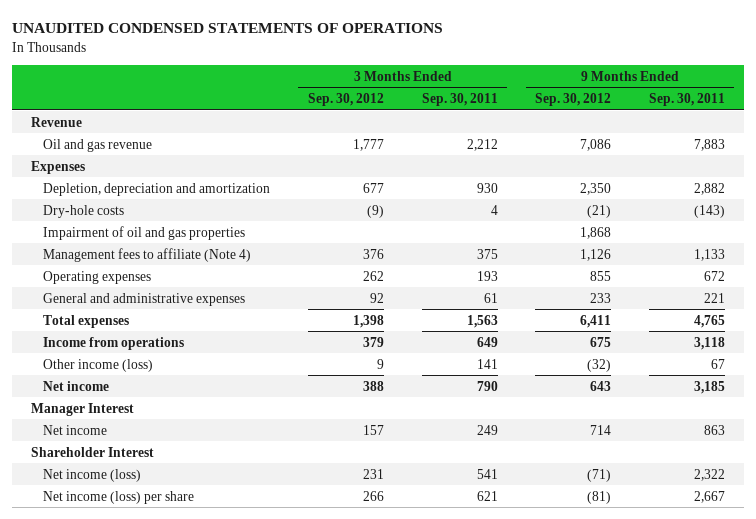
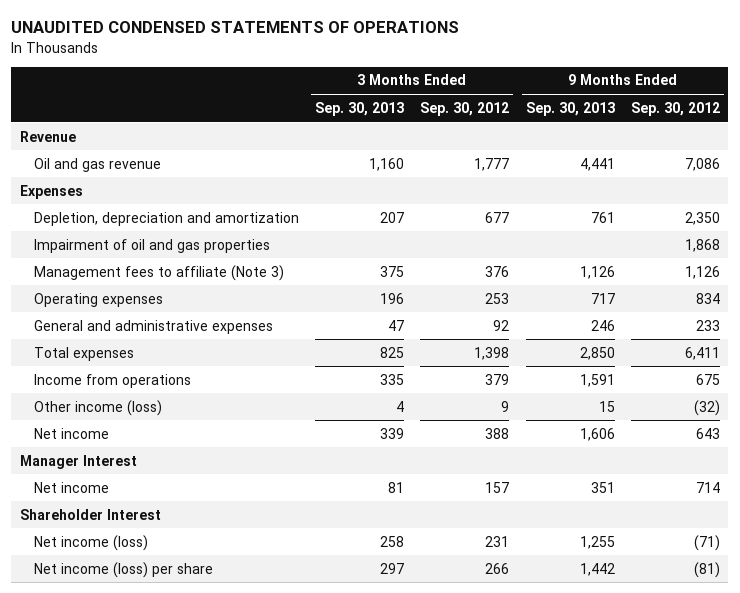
[421,93,498,107] Sep. 30, 2011 -> none
[648,93,725,107] Sep. 30, 2011 -> none
none -> [314,101,404,116] Sep. 30, 2013
none -> [525,101,615,116] Sep. 30, 2013
[43,204,125,218] Dry-hole costs -> none
[43,247,252,262] Management fees to affiliate (Note 4) -> [33,264,284,281] Management fees to affiliate (Note 3)
[362,270,384,281] 262 -> [485,292,510,304] 253
[590,270,612,281] 855 -> [695,292,720,304] 834

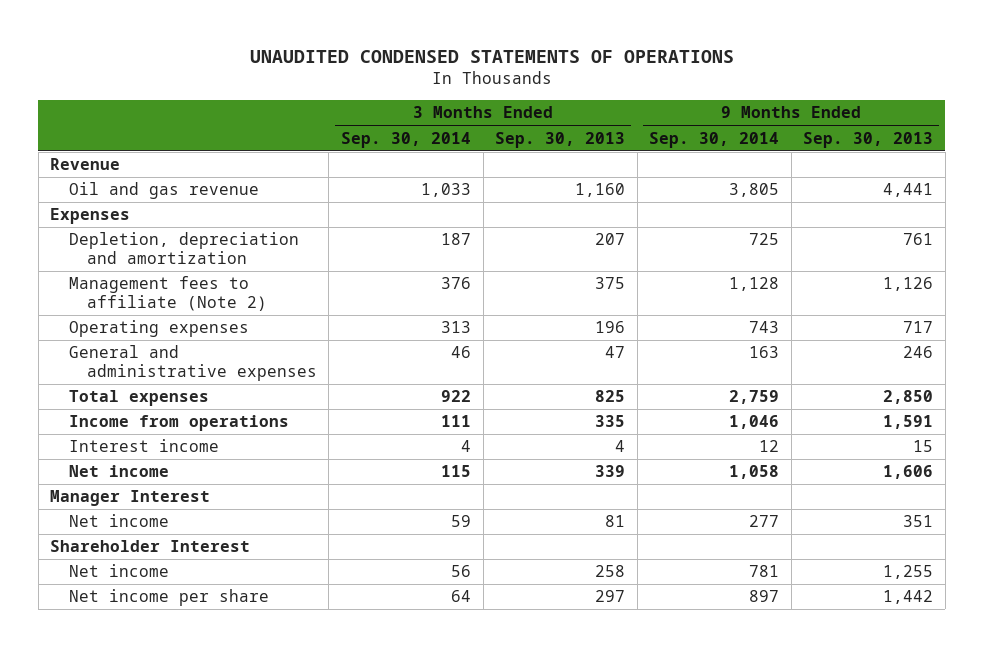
[420,101,510,116] Sep. 30, 2012 -> none
[630,101,720,116] Sep. 30, 2012 -> none
none -> [341,131,472,148] Sep. 30, 2014
none -> [649,131,780,148] Sep. 30, 2014
[33,238,270,253] Impairment of oil and gas properties -> none
[33,264,284,281] Management fees to affiliate (Note 3) -> [68,276,267,312] Management fees to affiliate (Note 2)
[33,399,162,416] Other income (loss) -> [68,439,219,453] Interest income
[33,534,148,551] Net income (loss) -> [68,564,169,578] Net income
[33,561,213,578] Net income (loss) per share -> [68,589,269,607] Net income per share

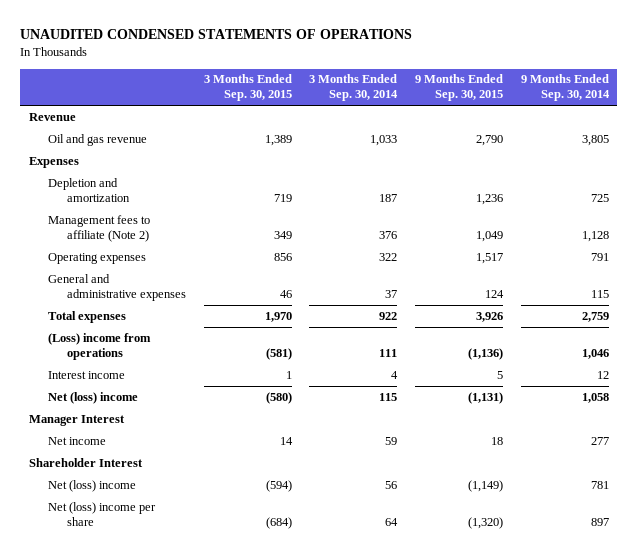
[495,131,626,148] Sep. 30, 2013 -> none
[803,131,934,148] Sep. 30, 2013 -> none
none -> [203,74,292,102] 3 Months Ended Sep. 30, 2015
none -> [415,74,504,102] 9 Months Ended Sep. 30, 2015
[68,232,299,265] Depletion, depreciation and amortization -> [48,177,131,202] Depletion and amortization
[441,321,472,334] 313 -> [379,252,398,261] 322
[749,321,780,334] 743 -> [590,252,609,261] 791
[451,346,472,359] 46 -> [385,289,398,298] 37
[749,346,780,359] 163 -> [590,289,609,298] 115
[68,415,289,432] Income from operations -> [48,332,152,360] (Loss) income from operations
[68,465,169,478] Net income -> [48,391,139,404] Net (loss) income
[68,564,169,578] Net income -> [48,479,137,492] Net (loss) income
[68,589,269,607] Net income per share -> [48,501,157,526] Net (loss) income per share

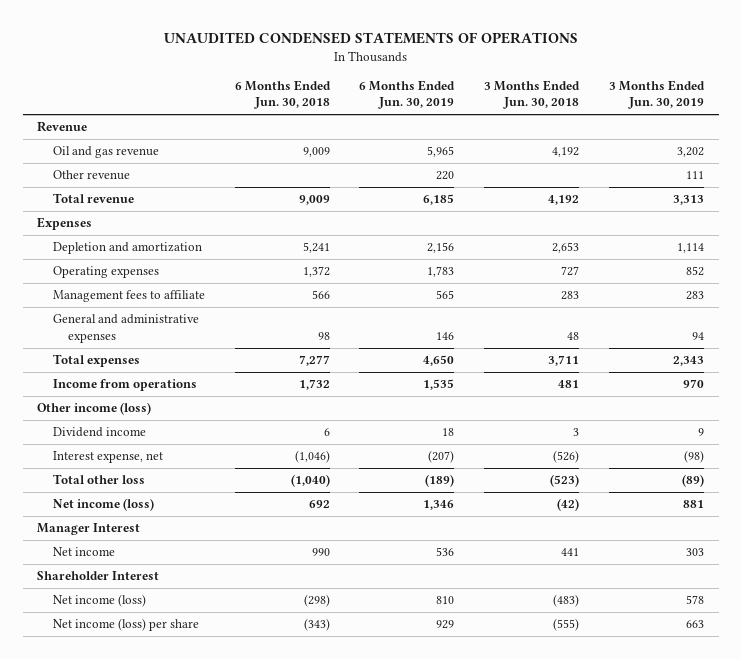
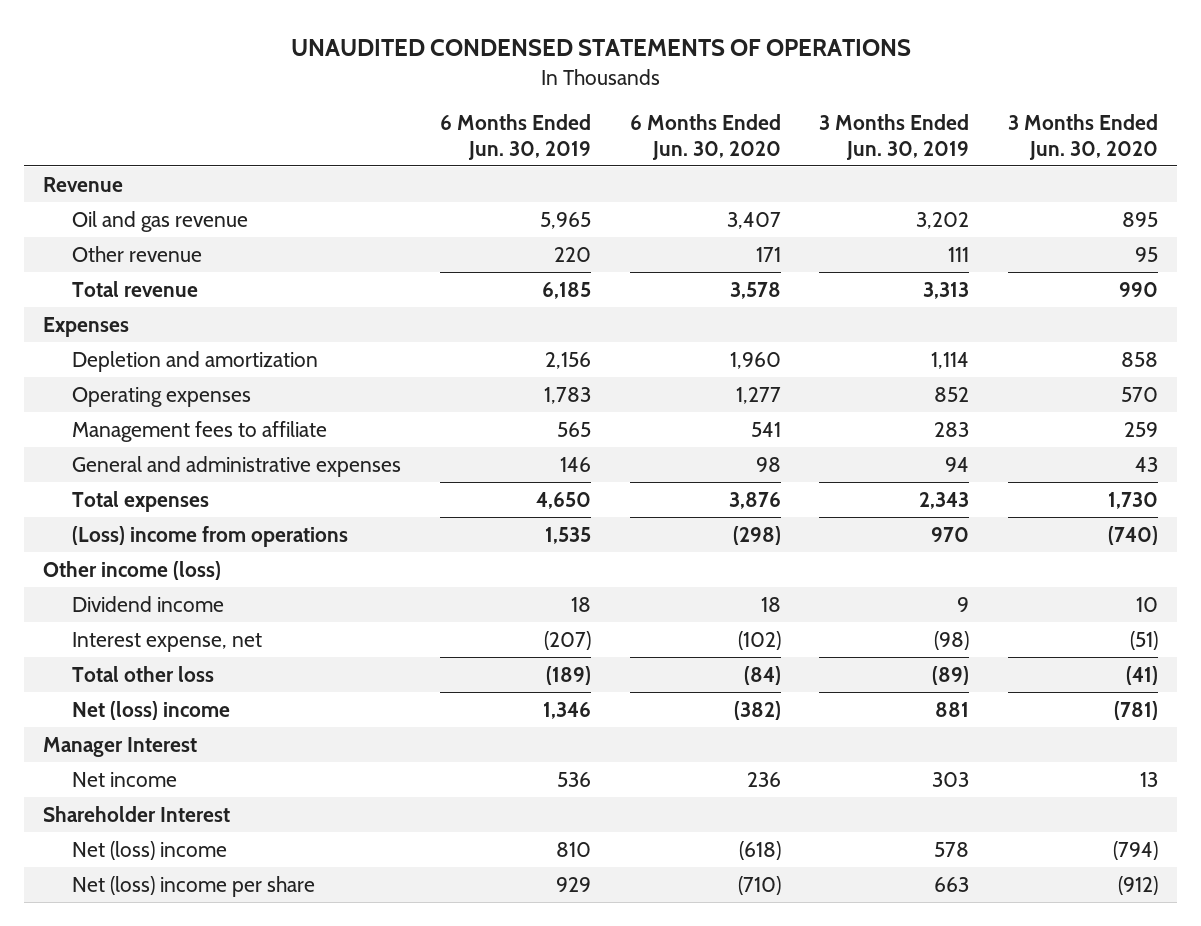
[234,80,331,110] 6 Months Ended Jun. 30, 2018 -> none
[484,80,581,110] 3 Months Ended Jun. 30, 2018 -> none
none -> [629,114,781,160] 6 Months Ended Jun. 30, 2020
none -> [1007,114,1158,160] 3 Months Ended Jun. 30, 2020
[52,379,197,392] Income from operations -> [72,525,349,547] (Loss) income from operations
[52,498,154,512] Net income (loss) -> [72,700,231,720] Net (loss) income
[52,594,146,608] Net income (loss) -> [72,840,228,860] Net (loss) income
[52,618,199,632] Net income (loss) per share -> [72,875,316,897] Net (loss) income per share

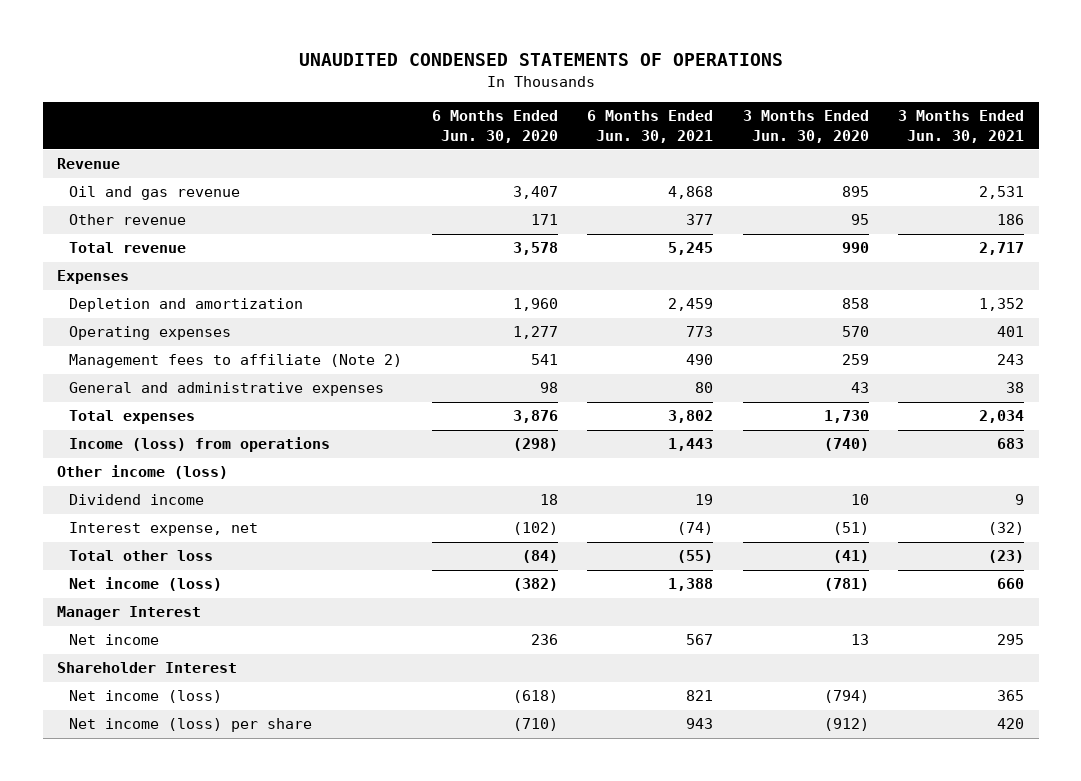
[439,114,591,160] 6 Months Ended Jun. 30, 2019 -> none
[819,114,970,160] 3 Months Ended Jun. 30, 2019 -> none
none -> [587,110,714,143] 6 Months Ended Jun. 30, 2021
none -> [897,110,1024,143] 3 Months Ended Jun. 30, 2021
[72,420,328,442] Management fees to affiliate -> [69,354,403,369] Management fees to affiliate (Note 2)
[72,525,349,547] (Loss) income from operations -> [69,437,331,453] Income (loss) from operations
[72,700,231,720] Net (loss) income -> [69,577,223,592] Net income (loss)
[72,840,228,860] Net (loss) income -> [69,690,223,704] Net income (loss)
[72,875,316,897] Net (loss) income per share -> [69,718,313,733] Net income (loss) per share

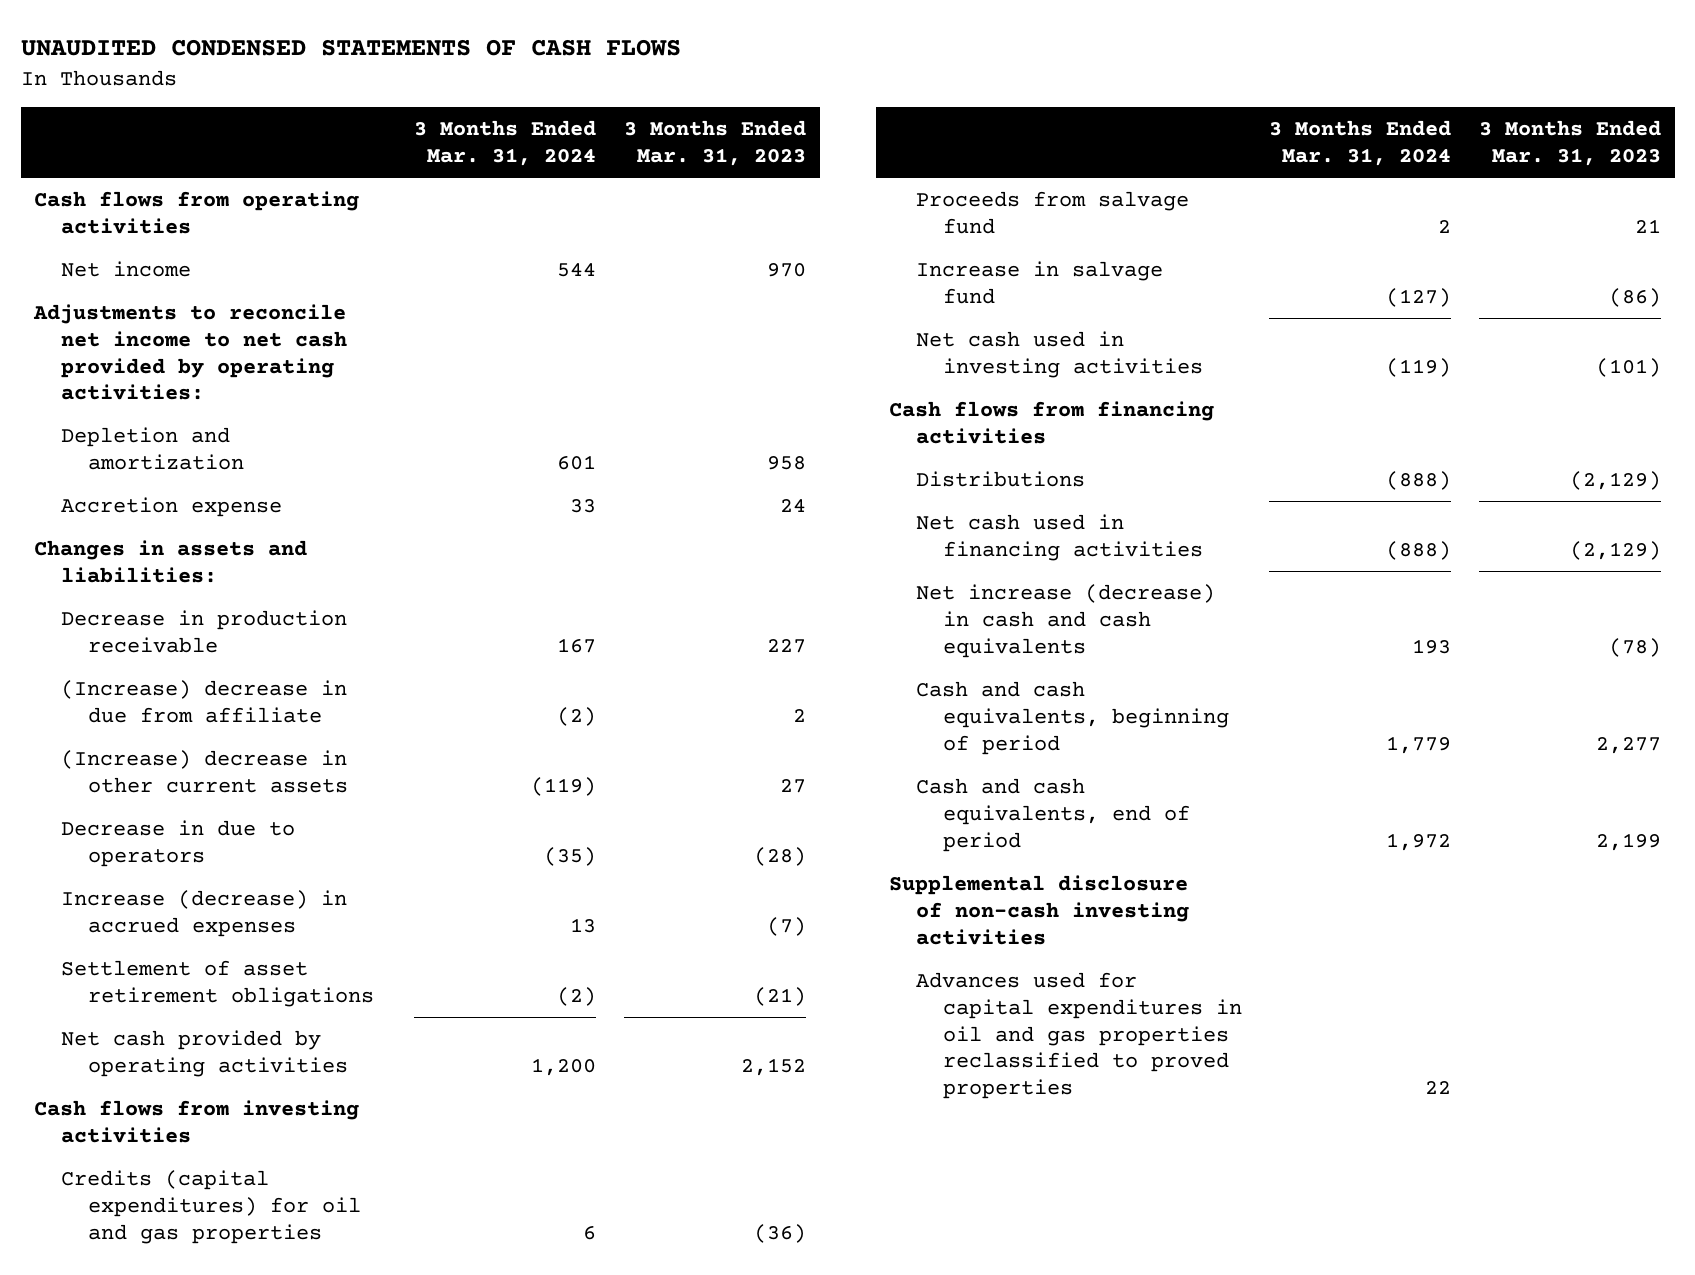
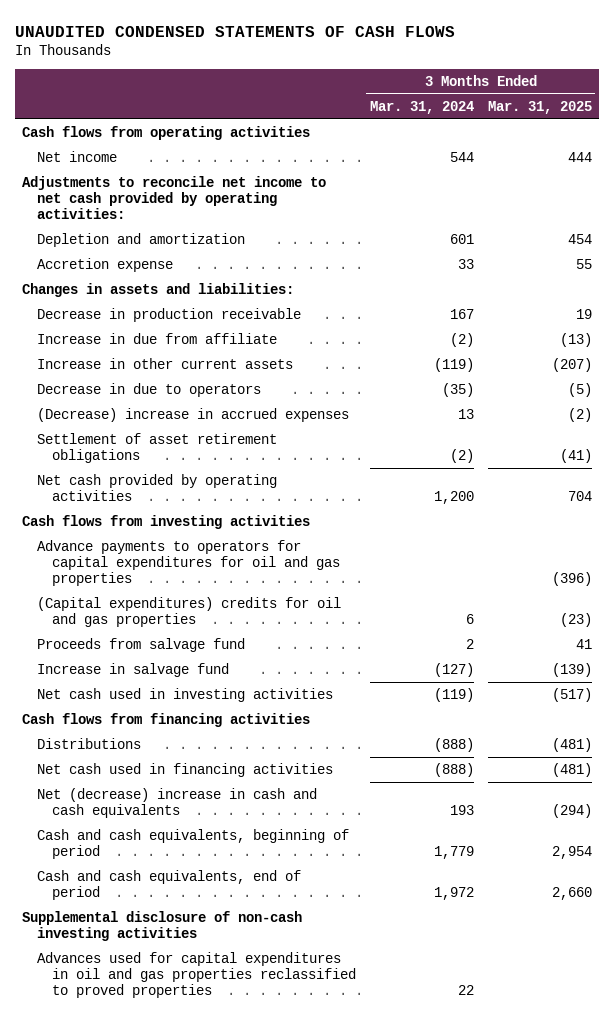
[624,120,807,167] 3 Months Ended Mar. 31, 2023 -> none
none -> [487,100,592,114] Mar. 31, 2025
[61,680,348,723] (Increase) decrease in due from affiliate -> [36,332,277,344] Increase in due from affiliate
[61,750,348,793] (Increase) decrease in other current assets -> [36,357,293,369] Increase in other current assets
[61,890,348,937] Increase (decrease) in accrued expenses -> [36,407,349,422] (Decrease) increase in accrued expenses
none -> [36,539,340,587] Advance payments to operators for capital expenditures for oil and gas properties
[61,1170,361,1244] Credits (capital expenditures) for oil and gas properties -> [36,596,341,628] (Capital expenditures) credits for oil and gas properties
[915,584,1215,658] Net increase (decrease) in cash and cash equivalents -> [36,787,317,819] Net (decrease) increase in cash and cash equivalents

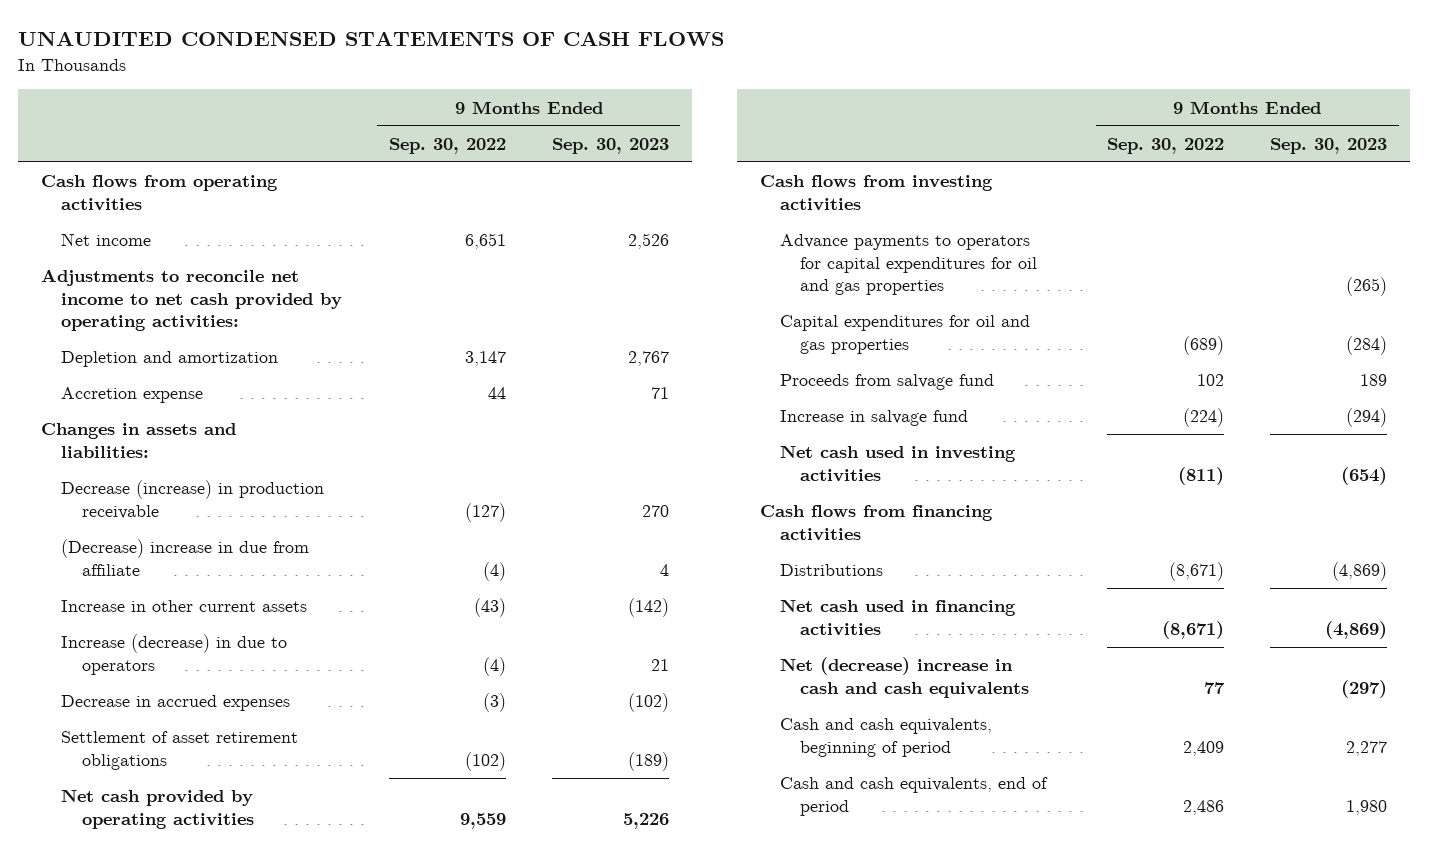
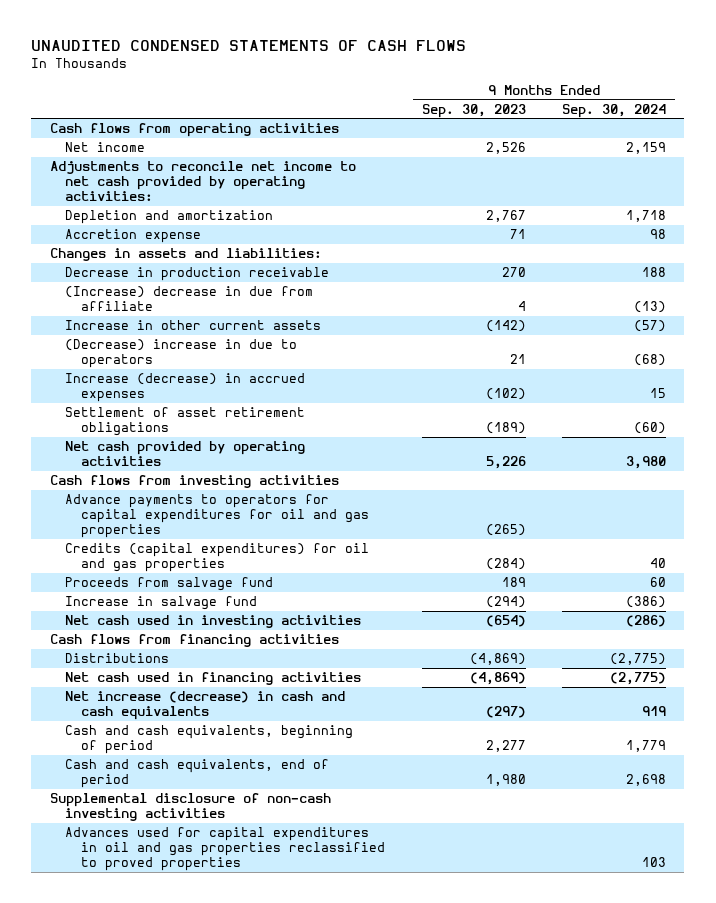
[388,137,506,154] Sep. 30, 2022 -> none
none -> [562,103,667,118] Sep. 30, 2024
[61,480,325,519] Decrease (increase) in production receivable -> [65,267,330,282] Decrease in production receivable
[61,539,310,576] (Decrease) increase in due from affiliate -> [65,286,314,312] (Increase) decrease in due from affiliate
[61,634,288,675] Increase (decrease) in due to operators -> [65,339,298,369] (Decrease) increase in due to operators
[61,695,291,712] Decrease in accrued expenses -> [65,373,306,403] Increase (decrease) in accrued expenses
[780,315,1031,354] Capital expenditures for oil and gas properties -> [65,543,370,573] Credits (capital expenditures) for oil and gas properties
[780,657,1030,698] Net (decrease) increase in cash and cash equivalents -> [65,691,346,721] Net increase (decrease) in cash and cash equivalents
none -> [49,793,331,822] Supplemental disclosure of non-cash investing activities
none -> [65,827,386,872] Advances used for capital expenditures in oil and gas properties reclassified to proved properties

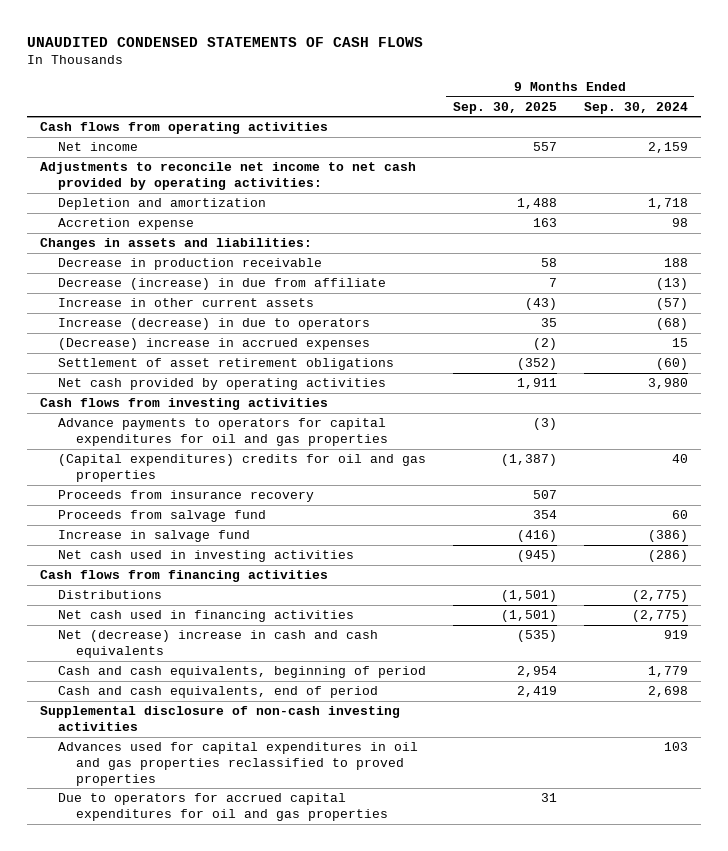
[421,103,526,118] Sep. 30, 2023 -> none
none -> [452,101,557,114] Sep. 30, 2025
[65,286,314,312] (Increase) decrease in due from affiliate -> [58,278,387,291] Decrease (increase) in due from affiliate
[65,339,298,369] (Decrease) increase in due to operators -> [58,318,371,331] Increase (decrease) in due to operators
[65,373,306,403] Increase (decrease) in accrued expenses -> [58,338,371,351] (Decrease) increase in accrued expenses
[65,543,370,573] Credits (capital expenditures) for oil and gas properties -> [58,454,427,482] (Capital expenditures) credits for oil and gas properties
none -> [58,490,315,503] Proceeds from insurance recovery
[65,691,346,721] Net increase (decrease) in cash and cash equivalents -> [58,630,379,658] Net (decrease) increase in cash and cash equivalents
none -> [58,793,389,821] Due to operators for accrued capital expenditures for oil and gas properties

